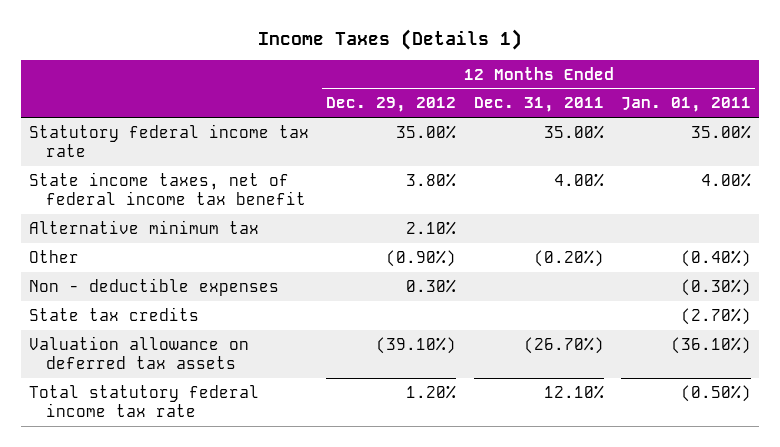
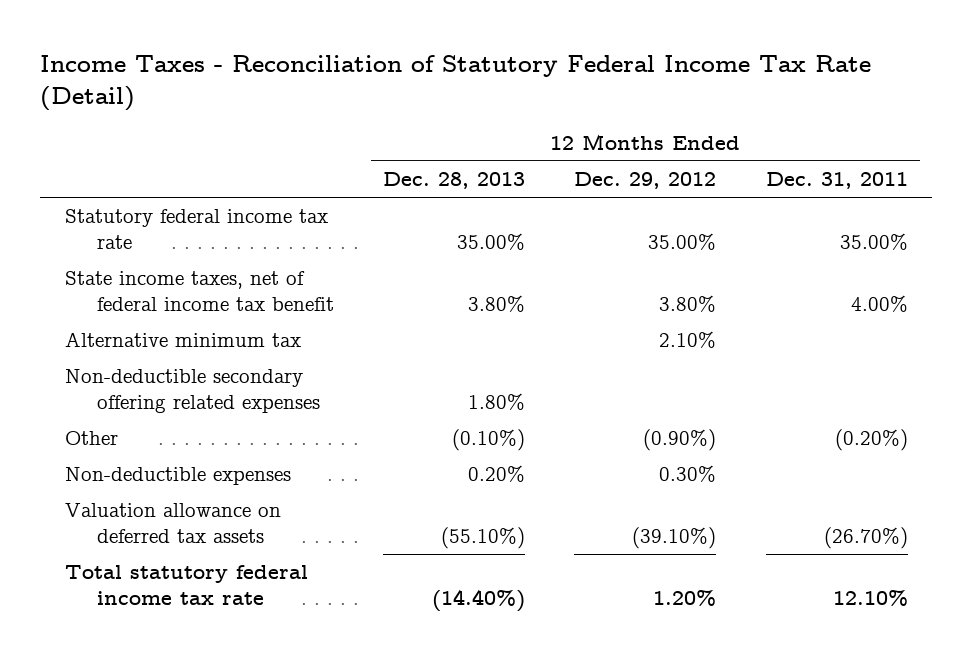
[257,28,522,50] Income Taxes (Details 1) -> [40,54,872,111] Income Taxes - Reconciliation of Statutory Federal Income Tax Rate (Detail)
[620,97,751,113] Jan. 01, 2011 -> none
none -> [383,172,526,190] Dec. 28, 2013
none -> [64,369,320,414] Non-deductible secondary offering related expenses
[29,306,200,321] State tax credits -> none
[29,277,280,296] Non - deductible expenses -> [64,467,291,486] Non-deductible expenses

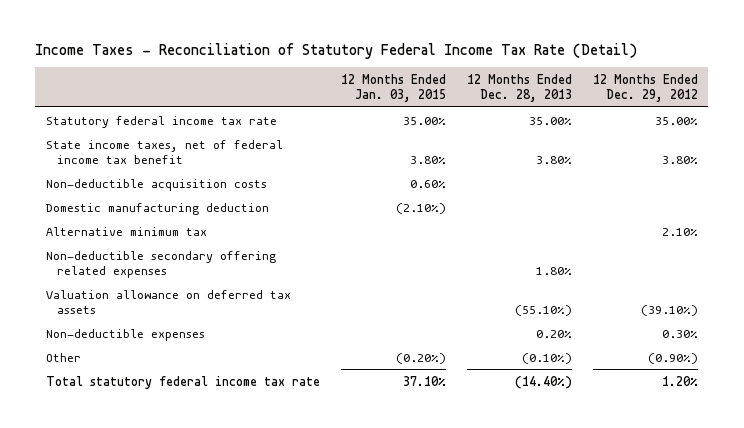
[765,172,908,190] Dec. 31, 2011 -> none
none -> [340,73,446,102] 12 Months Ended Jan. 03, 2015
none -> [45,178,267,191] Non-deductible acquisition costs
none -> [45,202,269,215] Domestic manufacturing deduction
[64,467,291,486] Non-deductible expenses -> [45,328,205,341] Non-deductible expenses
[64,431,118,446] Other -> [45,352,81,362] Other

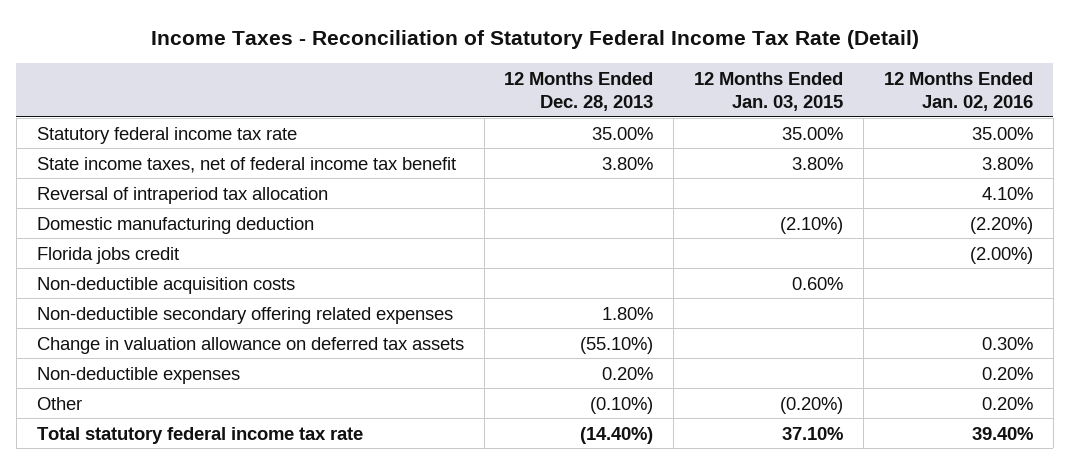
[592,73,698,102] 12 Months Ended Dec. 29, 2012 -> none
none -> [883,71,1033,111] 12 Months Ended Jan. 02, 2016
none -> [36,186,328,204] Reversal of intraperiod tax allocation
[45,226,207,236] Alternative minimum tax -> none
none -> [36,246,179,264] Florida jobs credit
[45,178,267,191] Non-deductible acquisition costs -> [36,276,295,294] Non-deductible acquisition costs
[45,289,291,314] Valuation allowance on deferred tax assets -> [36,336,464,354] Change in valuation allowance on deferred tax assets

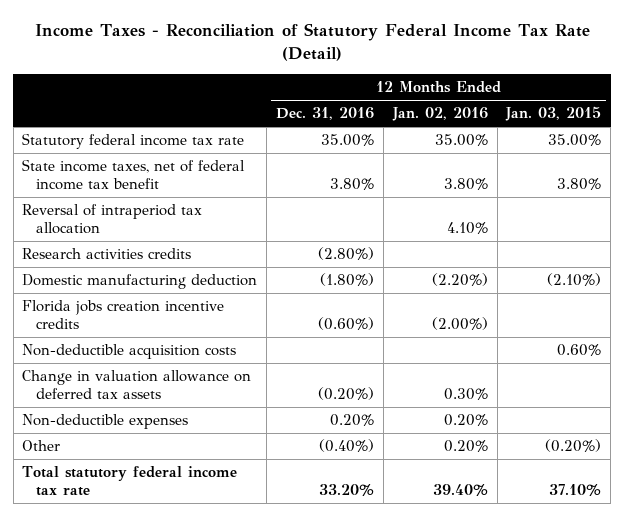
[504,71,654,111] 12 Months Ended Dec. 28, 2013 -> none
none -> [276,107,375,121] Dec. 31, 2016
none -> [22,248,192,260] Research activities credits
[36,246,179,264] Florida jobs credit -> [22,300,225,330] Florida jobs creation incentive credits
[36,306,453,324] Non-deductible secondary offering related expenses -> none

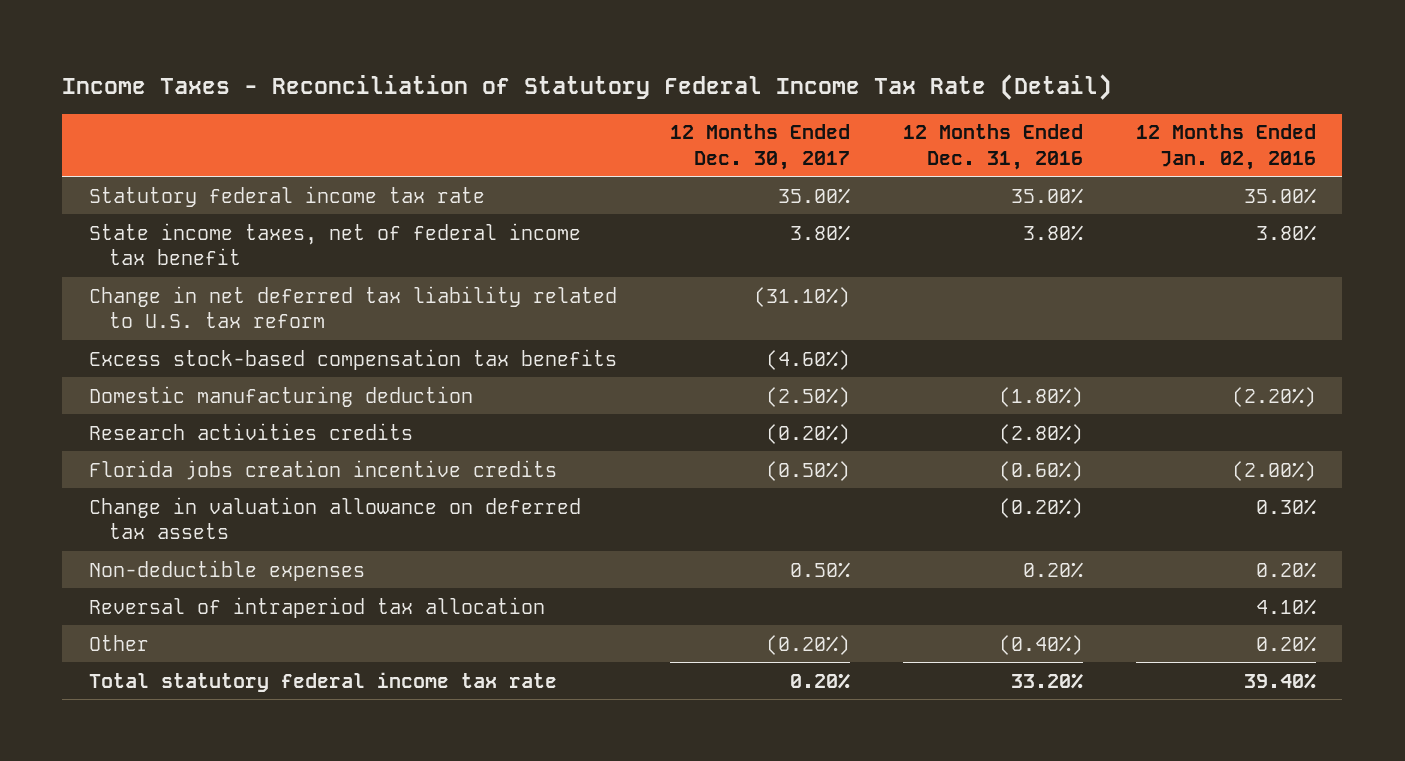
[505,106,602,122] Jan. 03, 2015 -> none
none -> [669,124,850,170] 12 Months Ended Dec. 30, 2017
none -> [88,285,617,328] Change in net deferred tax liability related to U.S. tax reform
none -> [88,348,617,370] Excess stock-based compensation tax benefits
[22,248,192,260] Research activities credits -> [88,422,413,440] Research activities credits
[22,344,237,360] Non-deductible acquisition costs -> none
[22,204,203,235] Reversal of intraperiod tax allocation -> [88,596,545,618] Reversal of intraperiod tax allocation

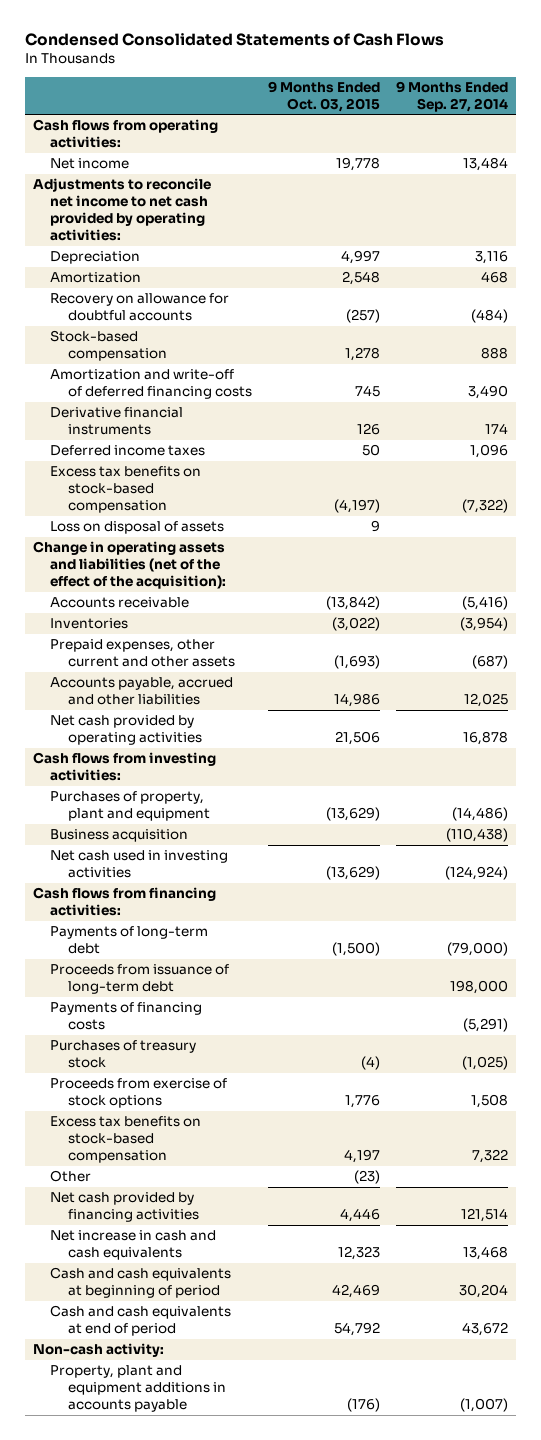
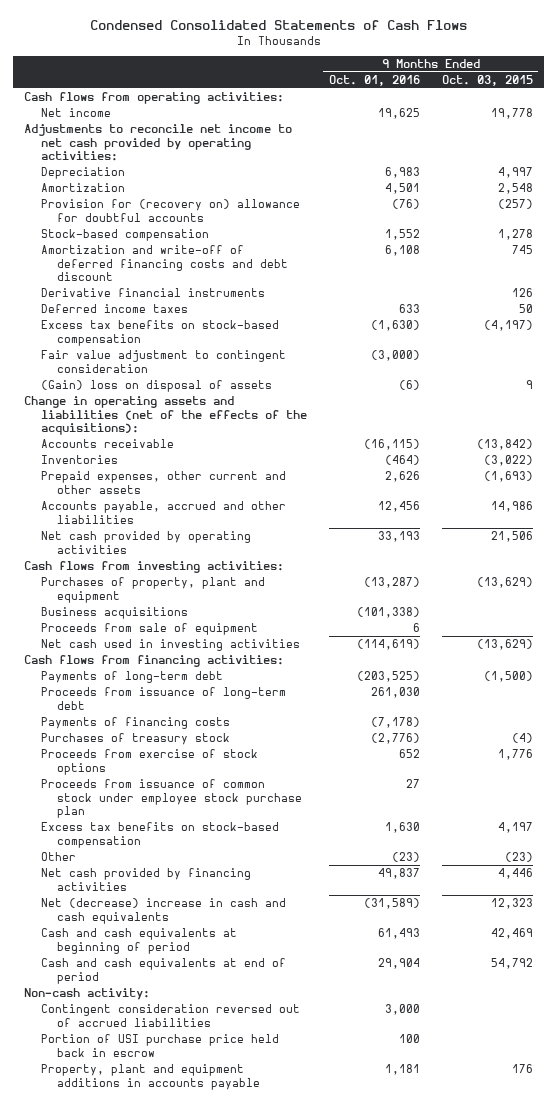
[396,80,509,112] 9 Months Ended Sep. 27, 2014 -> none
none -> [328,74,420,86] Oct. 01, 2016
[50,293,230,322] Recovery on allowance for doubtful accounts -> [40,199,300,222] Provision for (recovery on) allowance for doubtful accounts
[50,369,253,400] Amortization and write-off of deferred financing costs -> [40,245,289,282] Amortization and write-off of deferred financing costs and debt discount
none -> [40,350,286,373] Fair value adjustment to contingent consideration
[50,521,225,535] Loss on disposal of assets -> [40,380,272,393] (Gain) loss on disposal of assets
[32,541,227,590] Change in operating assets and liabilities (net of the effect of the acquisition): -> [24,396,307,436] Change in operating assets and liabilities (net of the effects of the acquisitions):
[50,829,189,843] Business acquisition -> [40,607,188,620] Business acquisitions
none -> [40,623,258,636] Proceeds from sale of equipment
none -> [40,779,303,819] Proceeds from issuance of common stock under employee stock purchase plan
[50,1230,217,1261] Net increase in cash and cash equivalents -> [40,898,286,924] Net (decrease) increase in cash and cash equivalents
none -> [40,1004,300,1027] Contingent consideration reversed out of accrued liabilities
none -> [40,1034,279,1057] Portion of USI purchase price held back in escrow
[347,1398,381,1413] (176) -> [511,1064,533,1074] 176

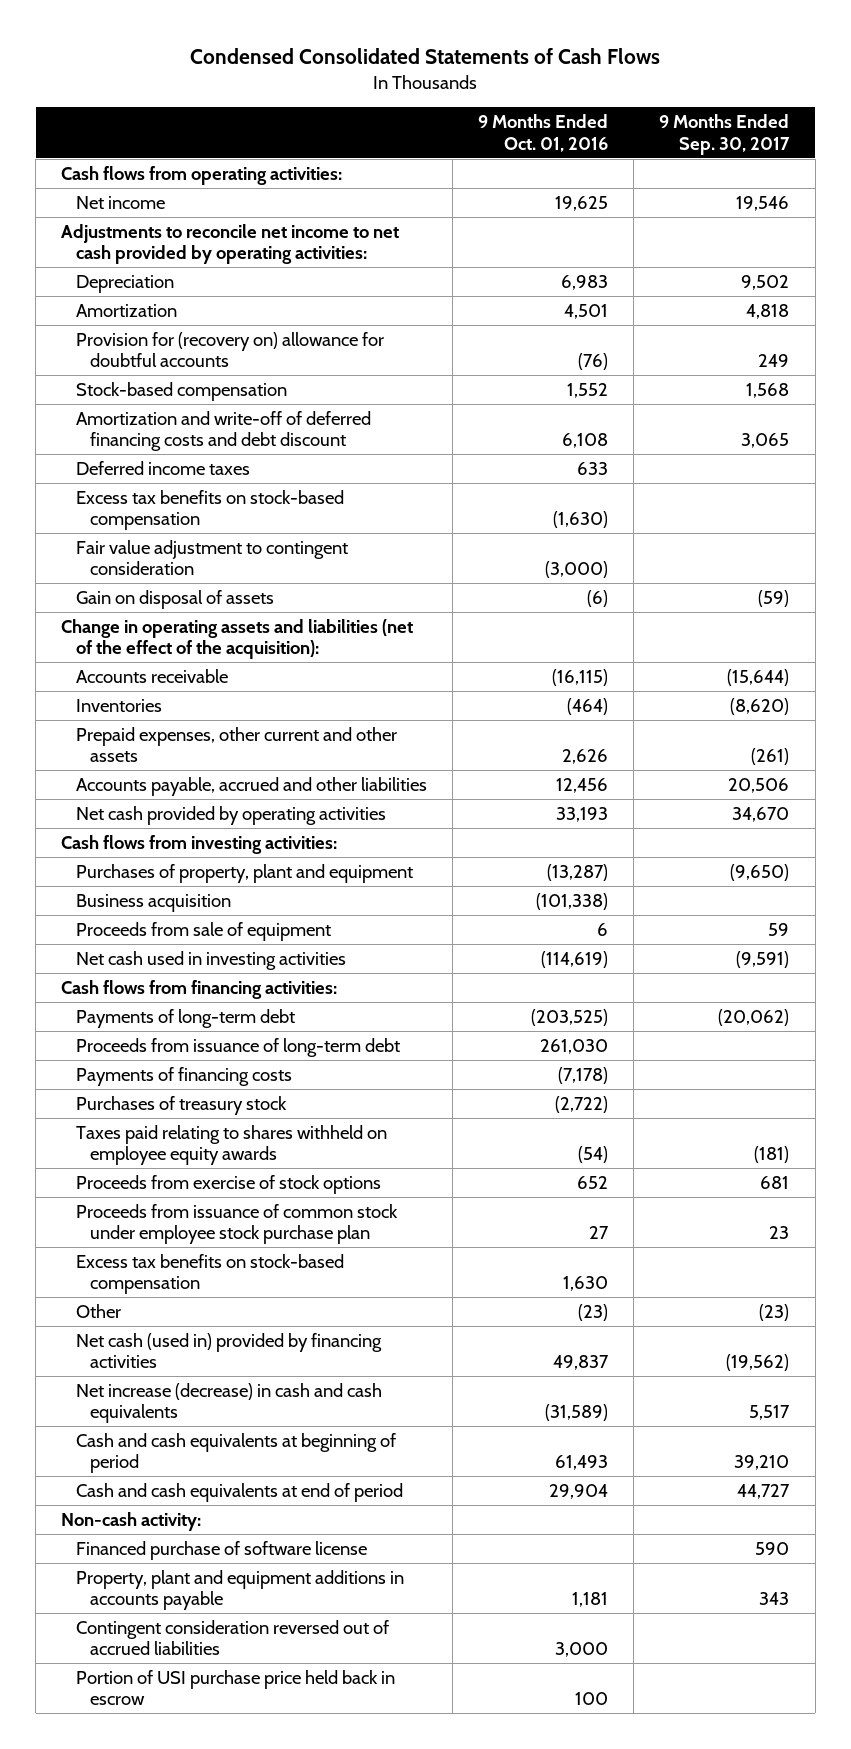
[441,74,533,86] Oct. 03, 2015 -> none
none -> [659,114,791,155] 9 Months Ended Sep. 30, 2017
[40,288,265,298] Derivative financial instruments -> none
[40,380,272,393] (Gain) loss on disposal of assets -> [75,589,274,609] Gain on disposal of assets
[24,396,307,436] Change in operating assets and liabilities (net of the effects of the acquisitions): -> [61,618,414,660] Change in operating assets and liabilities (net of the effect of the acquisition):
[40,607,188,620] Business acquisitions -> [75,893,231,912] Business acquisition
[370,733,420,745] (2,776) -> [555,1095,609,1113] (2,722)
none -> [75,1124,387,1166] Taxes paid relating to shares withheld on employee equity awards
[40,868,251,891] Net cash provided by financing activities -> [75,1332,382,1369] Net cash (used in) provided by financing activities
[40,898,286,924] Net (decrease) increase in cash and cash equivalents -> [75,1382,382,1424] Net increase (decrease) in cash and cash equivalents
none -> [75,1540,367,1560] Financed purchase of software license
[40,1064,261,1090] Property, plant and equipment additions in accounts payable -> [75,1569,404,1611] Property, plant and equipment additions in accounts payable

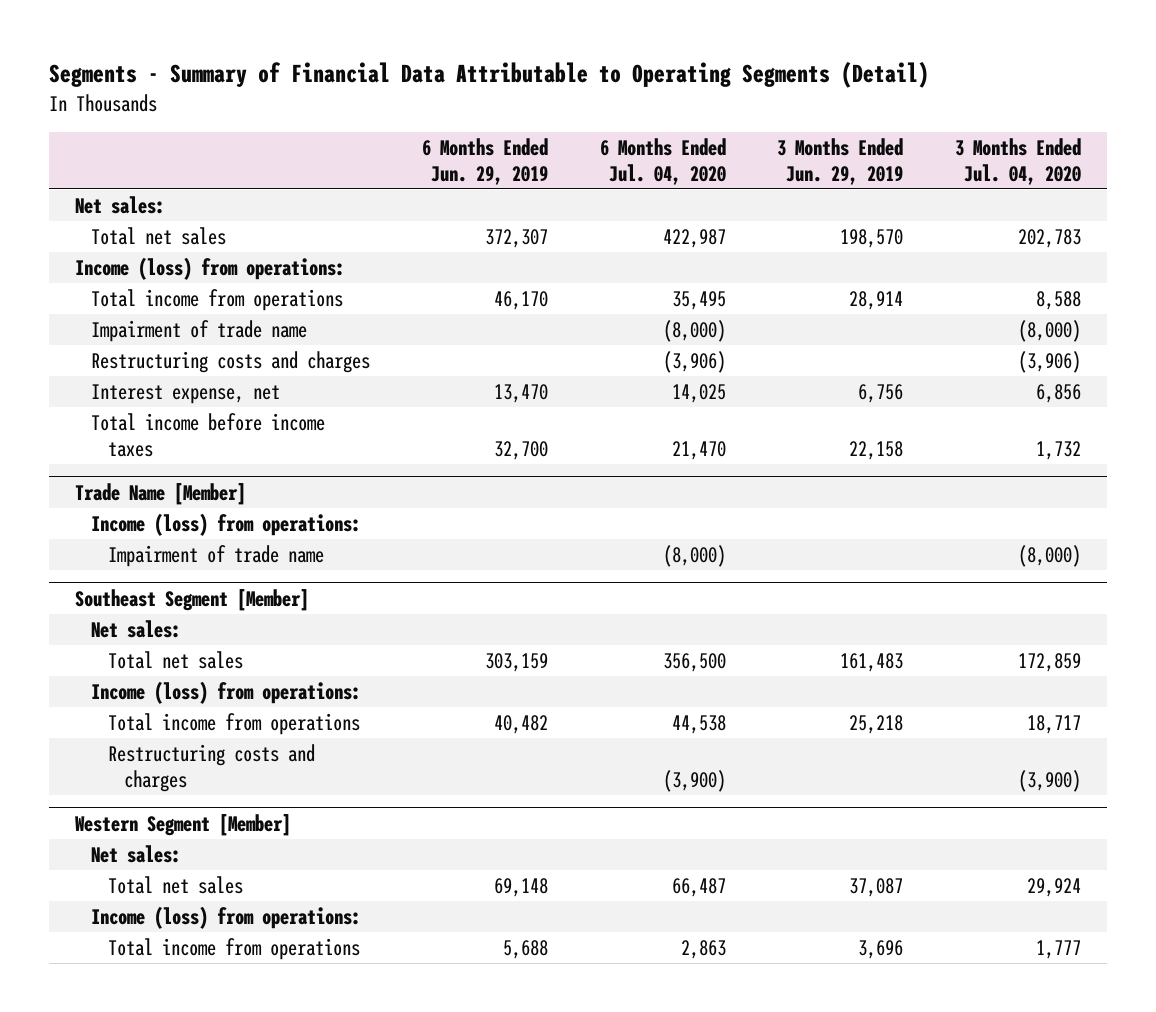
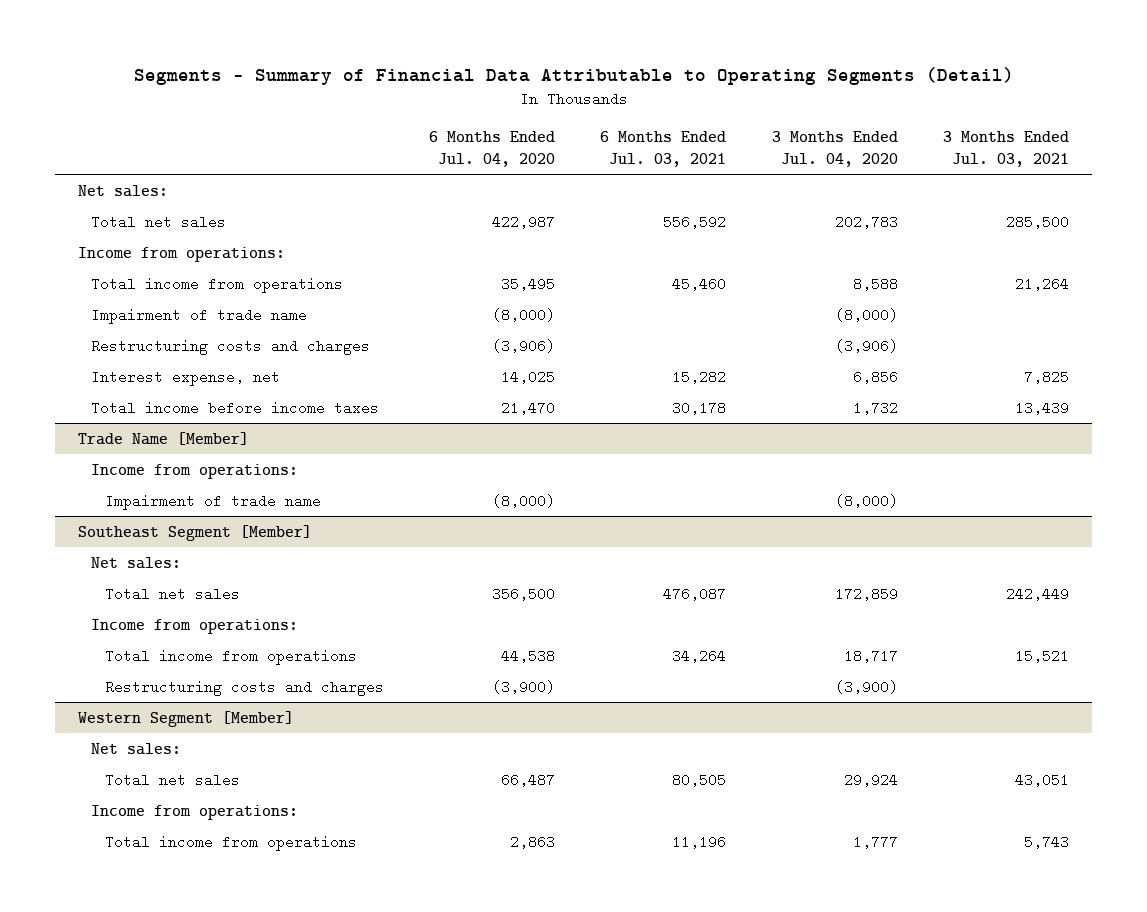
[422,138,549,185] 6 Months Ended Jun. 29, 2019 -> none
[777,138,904,185] 3 Months Ended Jun. 29, 2019 -> none
none -> [600,130,727,167] 6 Months Ended Jul. 03, 2021
none -> [943,130,1070,167] 3 Months Ended Jul. 03, 2021
[75,256,346,280] Income (loss) from operations: -> [78,246,286,262] Income from operations:
[91,512,362,536] Income (loss) from operations: -> [91,463,299,479] Income from operations:
[91,680,362,704] Income (loss) from operations: -> [91,618,299,634] Income from operations:
[91,905,362,929] Income (loss) from operations: -> [91,804,299,820] Income from operations:

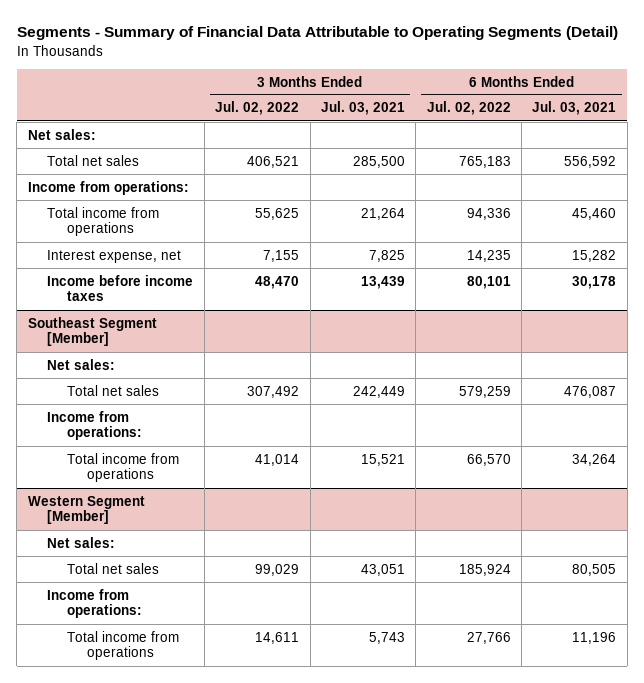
[429,130,556,167] 6 Months Ended Jul. 04, 2020 -> none
[771,130,898,167] 3 Months Ended Jul. 04, 2020 -> none
none -> [215,101,300,116] Jul. 02, 2022
none -> [426,101,511,116] Jul. 02, 2022
[91,307,308,324] Impairment of trade name -> none
[91,338,371,355] Restructuring costs and charges -> none
[78,431,250,445] Trade Name [Member] -> none
[91,463,299,479] Income from operations: -> none
[104,493,321,510] Impairment of trade name -> none
[91,400,380,415] Total income before income taxes -> [47,274,194,302] Income before income taxes
[104,679,384,696] Restructuring costs and charges -> none

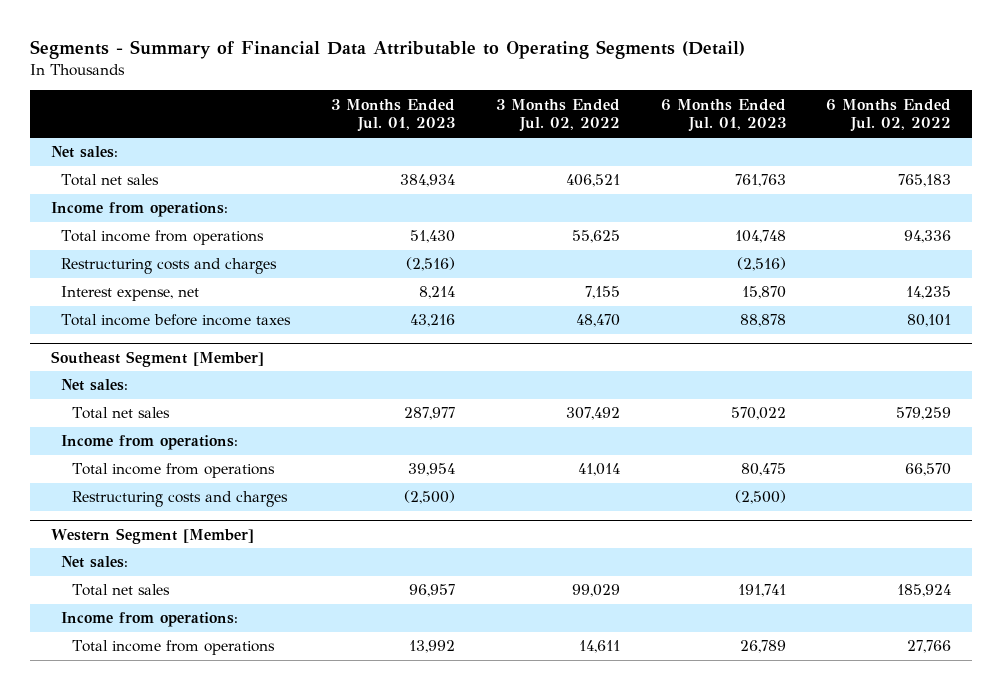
[320,101,405,116] Jul. 03, 2021 -> none
[532,101,617,116] Jul. 03, 2021 -> none
none -> [331,98,456,133] 3 Months Ended Jul. 01, 2023
none -> [660,98,786,133] 6 Months Ended Jul. 01, 2023
none -> [61,258,278,275] Restructuring costs and charges
[47,274,194,302] Income before income taxes -> [61,314,292,327] Total income before income taxes
none -> [72,491,289,508] Restructuring costs and charges

